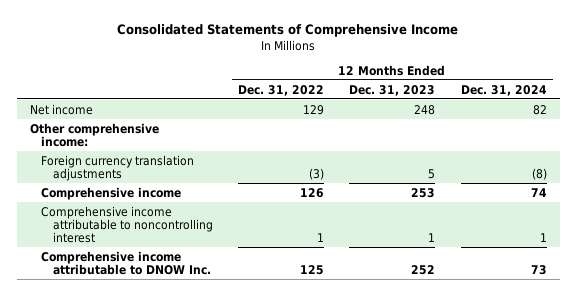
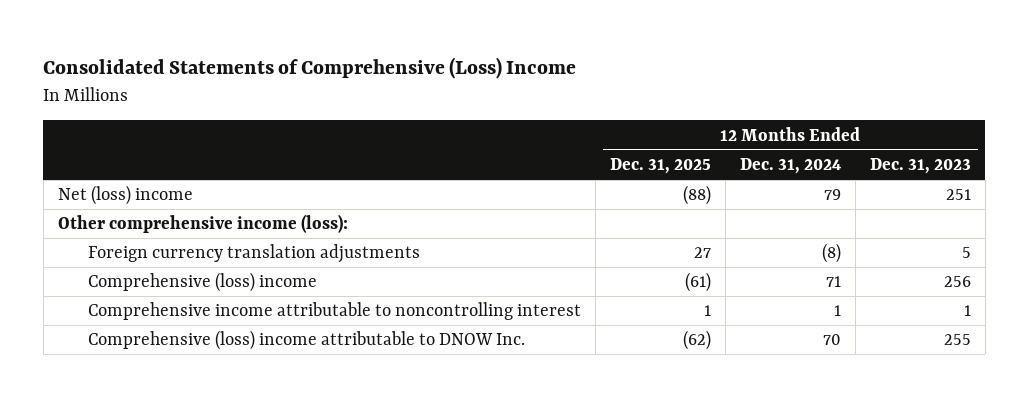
[117,24,459,38] Consolidated Statements of Comprehensive Income -> [43,56,577,79] Consolidated Statements of Comprehensive (Loss) Income
[237,84,324,96] Dec. 31, 2022 -> none
none -> [609,158,711,175] Dec. 31, 2025
[29,103,93,115] Net income -> [57,185,193,206] Net (loss) income
[414,104,436,115] 248 -> [945,189,971,201] 251
[532,104,547,115] 82 -> [823,189,841,201] 79
[29,122,159,147] Other comprehensive income: -> [57,214,348,234] Other comprehensive income (loss):
[41,186,182,200] Comprehensive income -> [87,272,317,293] Comprehensive (loss) income
[411,187,436,198] 253 -> [943,276,971,288] 256
[530,187,547,197] 74 -> [825,276,841,288] 71
[41,250,211,275] Comprehensive income attributable to DNOW Inc. -> [87,330,525,351] Comprehensive (loss) income attributable to DNOW Inc.
[411,264,436,275] 252 -> [943,334,971,346] 255
[530,264,547,275] 73 -> [822,334,841,346] 70

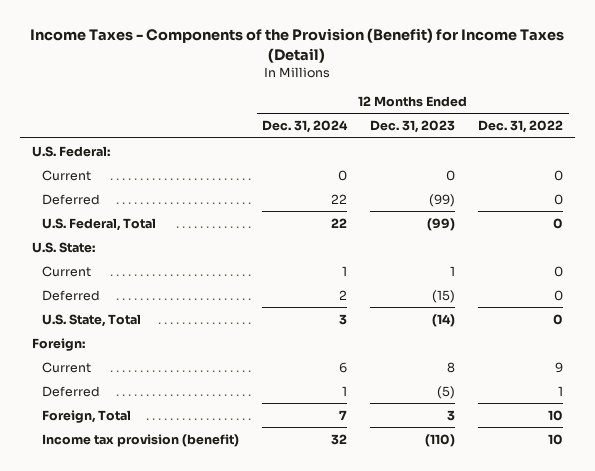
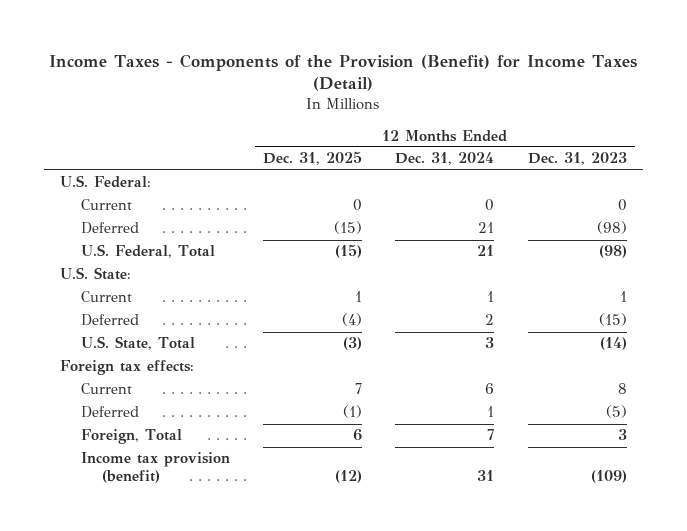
[478,120,564,134] Dec. 31, 2022 -> none
none -> [263,151,363,166] Dec. 31, 2025
[331,193,348,204] 22 -> [478,222,495,234] 21
[429,193,456,207] (99) -> [596,221,627,235] (98)
[331,217,348,228] 22 -> [477,245,495,257] 21
[427,217,456,231] (99) -> [598,245,627,259] (98)
[31,337,85,351] Foreign: -> [60,360,195,376] Foreign tax effects:
[331,433,348,445] 32 -> [477,470,495,482] 31
[425,433,456,447] (110) -> [590,470,627,484] (109)

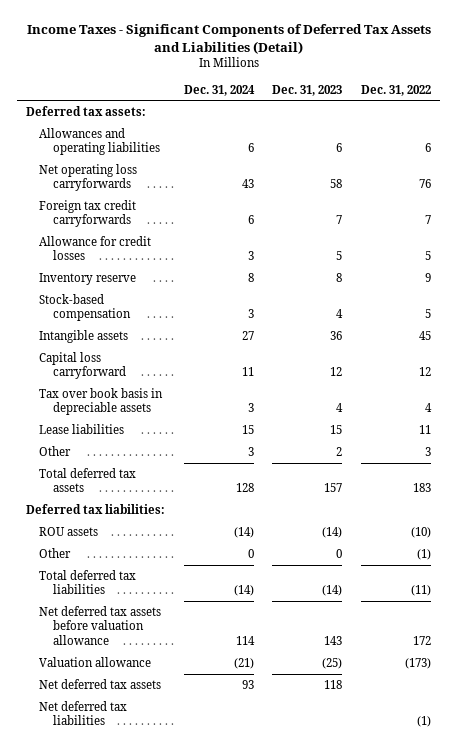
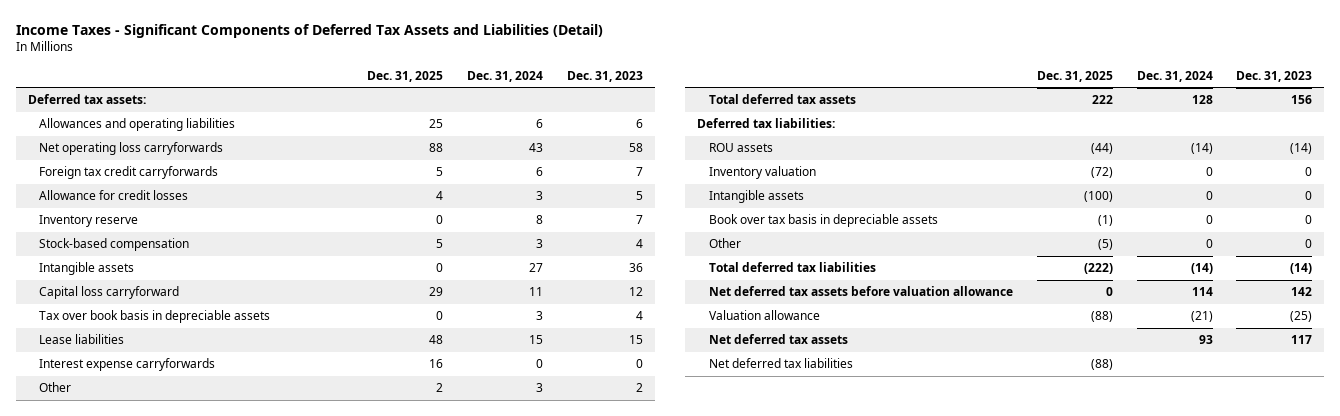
[361,84,432,96] Dec. 31, 2022 -> none
none -> [367,70,444,82] Dec. 31, 2025
[336,272,343,282] 8 -> [635,215,643,225] 7
none -> [39,358,216,372] Interest expense carryforwards
[324,483,343,493] 157 -> [1291,95,1313,105] 156
none -> [708,166,816,180] Inventory valuation
none -> [708,190,804,204] Intangible assets
none -> [708,214,938,228] Book over tax basis in depreciable assets
[324,636,343,646] 143 -> [1291,287,1313,297] 142
[324,679,343,689] 118 -> [1291,335,1313,345] 117

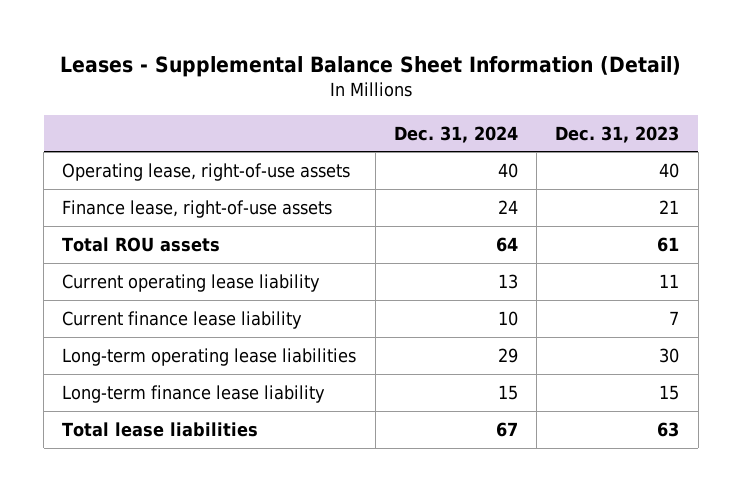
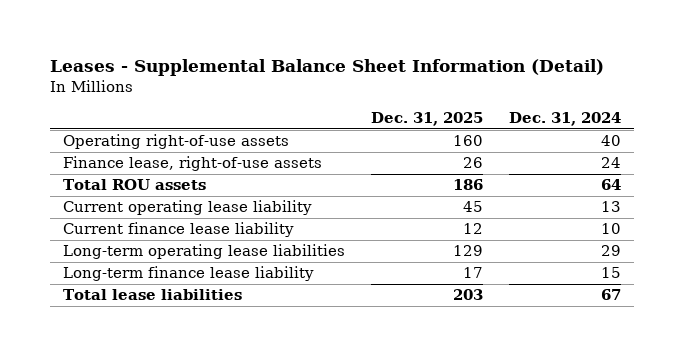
[555,125,680,143] Dec. 31, 2023 -> none
none -> [370,112,483,127] Dec. 31, 2025
[62,162,351,181] Operating lease, right-of-use assets -> [62,134,289,150] Operating right-of-use assets

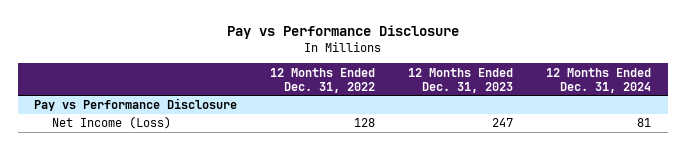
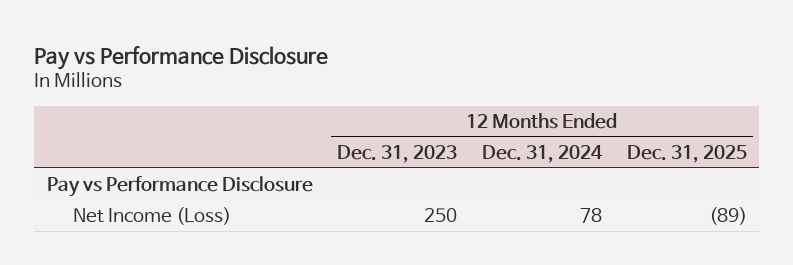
[270,67,376,93] 12 Months Ended Dec. 31, 2022 -> none
none -> [626,144,747,163] Dec. 31, 2025
[492,118,514,128] 247 -> [424,208,458,223] 250
[637,118,652,128] 81 -> [579,208,602,224] 78

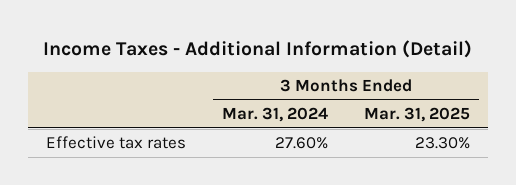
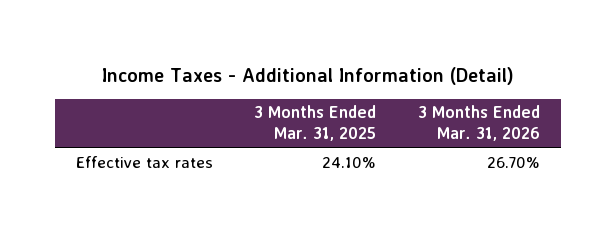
[221,107,328,123] Mar. 31, 2024 -> none
none -> [417,105,540,142] 3 Months Ended Mar. 31, 2026
[414,137,470,150] 23.30% -> [322,156,377,168] 24.10%

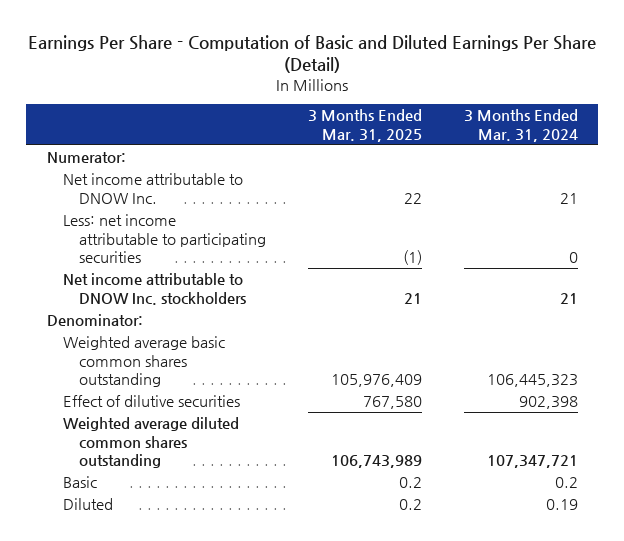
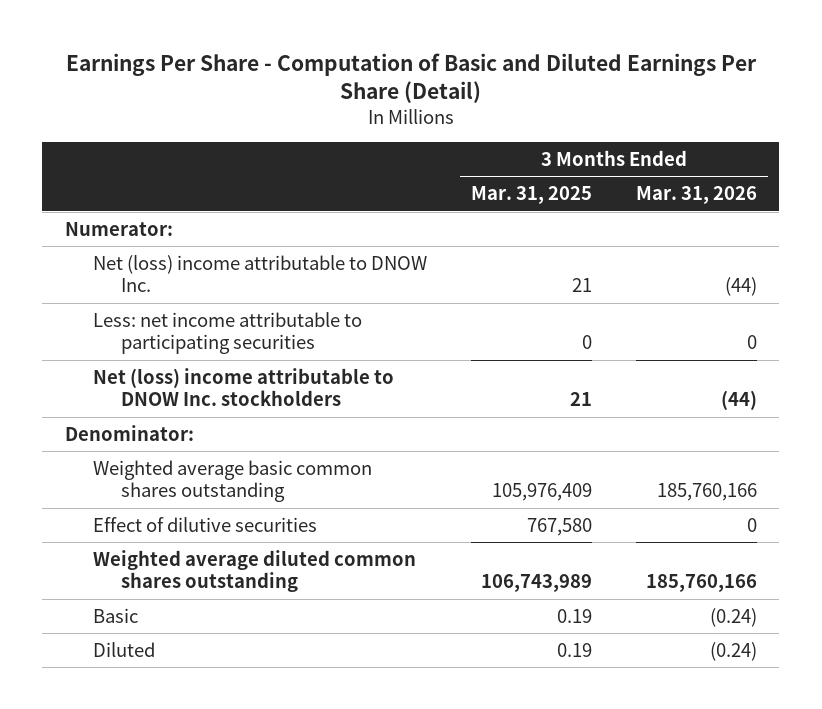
[463,109,578,142] 3 Months Ended Mar. 31, 2024 -> none
none -> [636,186,758,205] Mar. 31, 2026
[63,173,244,204] Net income attributable to DNOW Inc. -> [92,254,427,293] Net (loss) income attributable to DNOW Inc.
[403,192,422,204] 22 -> [571,278,592,293] 21
[402,249,422,265] (1) -> [581,335,592,350] 0
[63,273,247,305] Net income attributable to DNOW Inc. stockholders -> [92,367,394,407] Net (loss) income attributable to DNOW Inc. stockholders
[398,477,422,489] 0.2 -> [556,608,592,623] 0.19
[398,499,422,511] 0.2 -> [556,642,592,657] 0.19

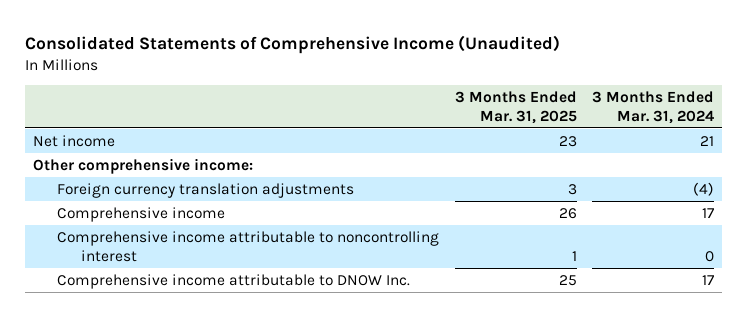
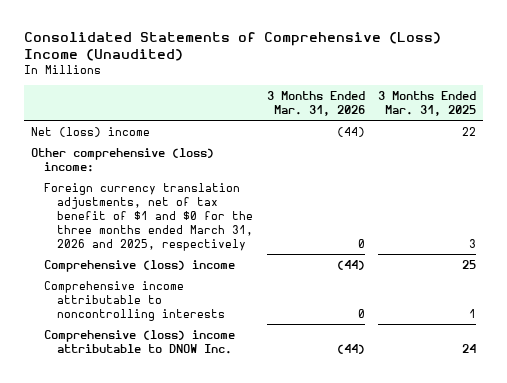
[25,34,561,54] Consolidated Statements of Comprehensive Income (Unaudited) -> [24,31,442,62] Consolidated Statements of Comprehensive (Loss) Income (Unaudited)
[592,90,715,124] 3 Months Ended Mar. 31, 2024 -> none
none -> [266,91,365,116] 3 Months Ended Mar. 31, 2026
[32,134,115,147] Net income -> [31,126,151,137] Net (loss) income
[558,135,577,147] 23 -> [462,126,477,136] 22
[32,157,253,174] Other comprehensive income: -> [31,147,215,172] Other comprehensive (loss) income:
[57,182,355,198] Foreign currency translation adjustments -> [44,182,254,251] Foreign currency translation adjustments, net of tax benefit of $1 and $0 for the three months ended March 31, 2026 and 2025, respectively
[57,206,226,222] Comprehensive income -> [44,259,236,272] Comprehensive (loss) income
[558,207,577,219] 26 -> [462,259,477,269] 25
[57,230,440,263] Comprehensive income attributable to noncontrolling interest -> [44,280,226,321] Comprehensive income attributable to noncontrolling interests
[57,273,411,289] Comprehensive income attributable to DNOW Inc. -> [44,329,236,354] Comprehensive (loss) income attributable to DNOW Inc.
[558,274,577,286] 25 -> [462,343,477,353] 24

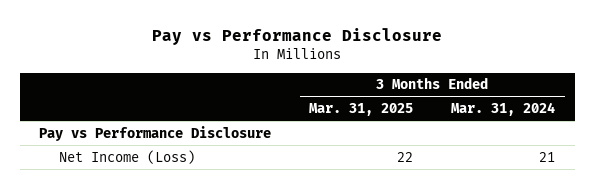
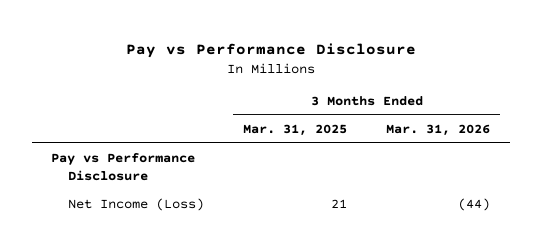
[451,102,556,117] Mar. 31, 2024 -> none
none -> [386,124,491,137] Mar. 31, 2026
[397,151,414,162] 22 -> [331,199,348,209] 21

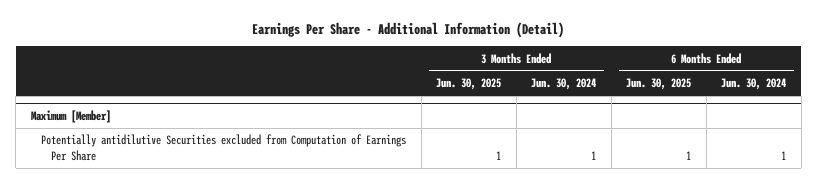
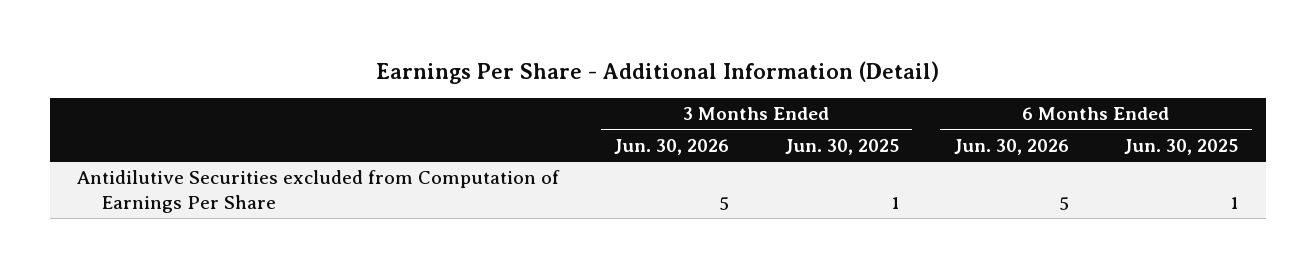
[531,78,597,91] Jun. 30, 2024 -> none
[721,78,787,91] Jun. 30, 2024 -> none
none -> [614,138,730,155] Jun. 30, 2026
none -> [953,138,1069,155] Jun. 30, 2026
[30,110,111,124] Maximum [Member] -> none
[40,134,406,161] Potentially antidilutive Securities excluded from Computation of Earnings Per Share -> [77,170,561,213] Antidilutive Securities excluded from Computation of Earnings Per Share

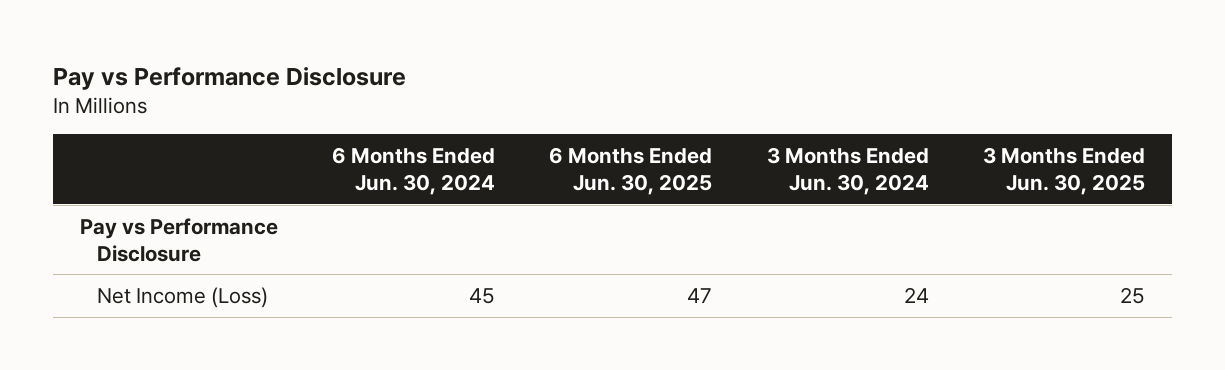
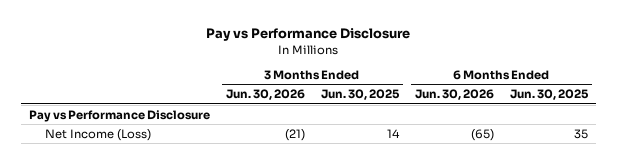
[332,147,496,196] 6 Months Ended Jun. 30, 2024 -> none
[766,147,929,196] 3 Months Ended Jun. 30, 2024 -> none
none -> [225,89,305,101] Jun. 30, 2026
none -> [414,89,494,101] Jun. 30, 2026
[687,287,713,303] 47 -> [574,128,589,139] 35
[1119,286,1145,304] 25 -> [386,128,400,138] 14

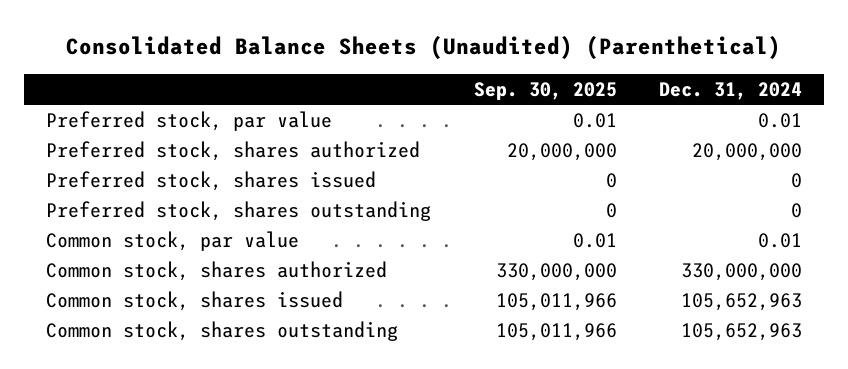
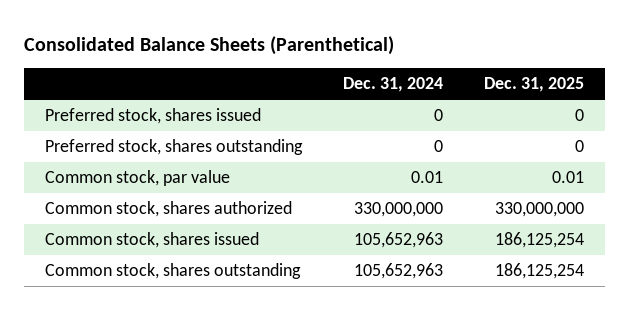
[66,36,782,60] Consolidated Balance Sheets (Unaudited) (Parenthetical) -> [23,35,394,55] Consolidated Balance Sheets (Parenthetical)
[473,81,617,100] Sep. 30, 2025 -> none
none -> [484,77,585,93] Dec. 31, 2025
[45,110,332,131] Preferred stock, par value -> none
[45,140,420,161] Preferred stock, shares authorized -> none

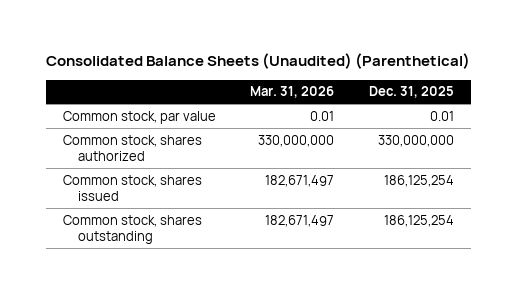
[23,35,394,55] Consolidated Balance Sheets (Parenthetical) -> [45,53,470,70] Consolidated Balance Sheets (Unaudited) (Parenthetical)
[342,77,443,93] Dec. 31, 2024 -> none
none -> [250,86,335,99] Mar. 31, 2026
[44,108,261,125] Preferred stock, shares issued -> none
[44,139,303,156] Preferred stock, shares outstanding -> none

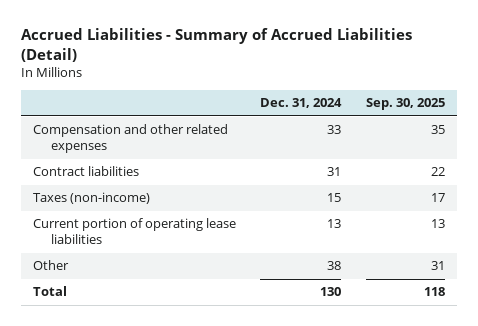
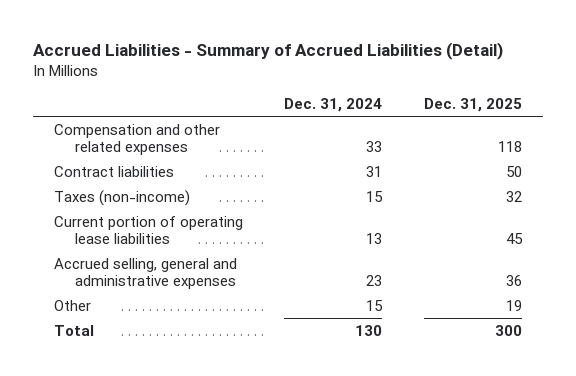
[366,98,446,111] Sep. 30, 2025 -> none
none -> [423,97,522,112] Dec. 31, 2025
none -> [54,257,238,289] Accrued selling, general and administrative expenses
[327,261,342,271] 38 -> [366,299,384,311] 15

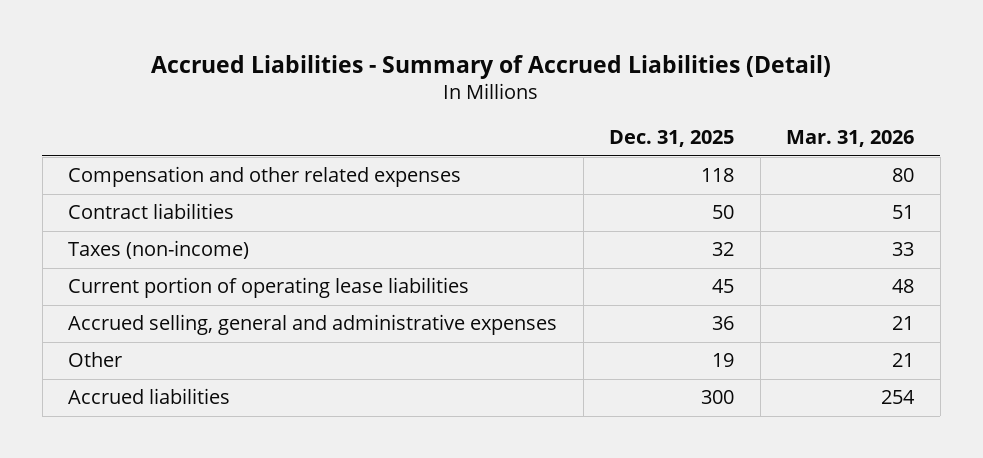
[284,97,383,112] Dec. 31, 2024 -> none
none -> [786,130,915,148] Mar. 31, 2026
[54,324,95,336] Total -> [68,388,231,405] Accrued liabilities

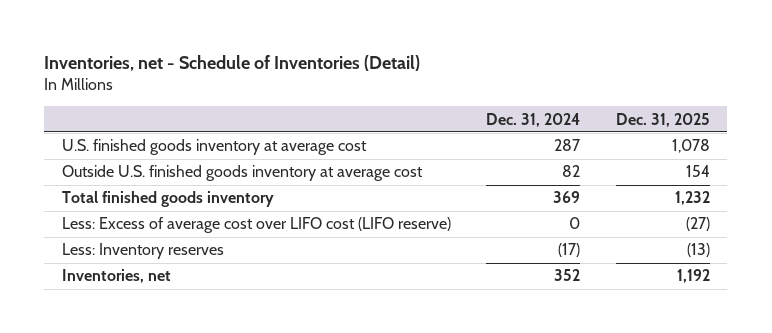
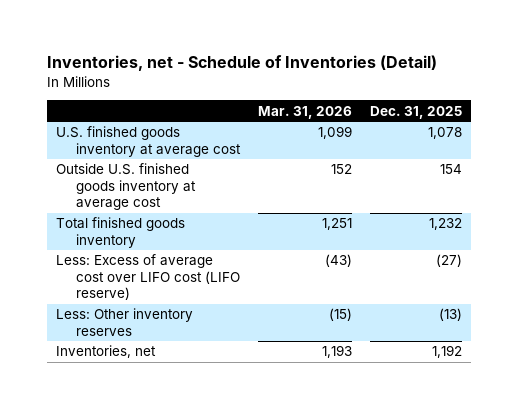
[486,112,581,127] Dec. 31, 2024 -> none
none -> [257,105,352,119] Mar. 31, 2026
[61,243,224,260] Less: Inventory reserves -> [55,308,193,336] Less: Other inventory reserves

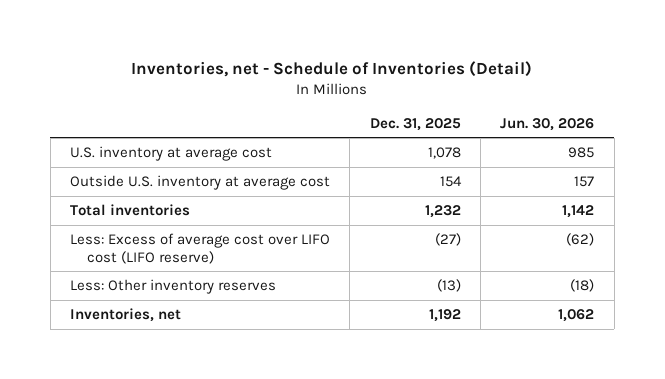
[257,105,352,119] Mar. 31, 2026 -> none
none -> [500,117,595,131] Jun. 30, 2026
[55,126,241,157] U.S. finished goods inventory at average cost -> [70,145,273,161] U.S. inventory at average cost
[55,163,196,211] Outside U.S. finished goods inventory at average cost -> [70,174,331,190] Outside U.S. inventory at average cost
[55,217,185,248] Total finished goods inventory -> [70,203,191,216] Total inventories

